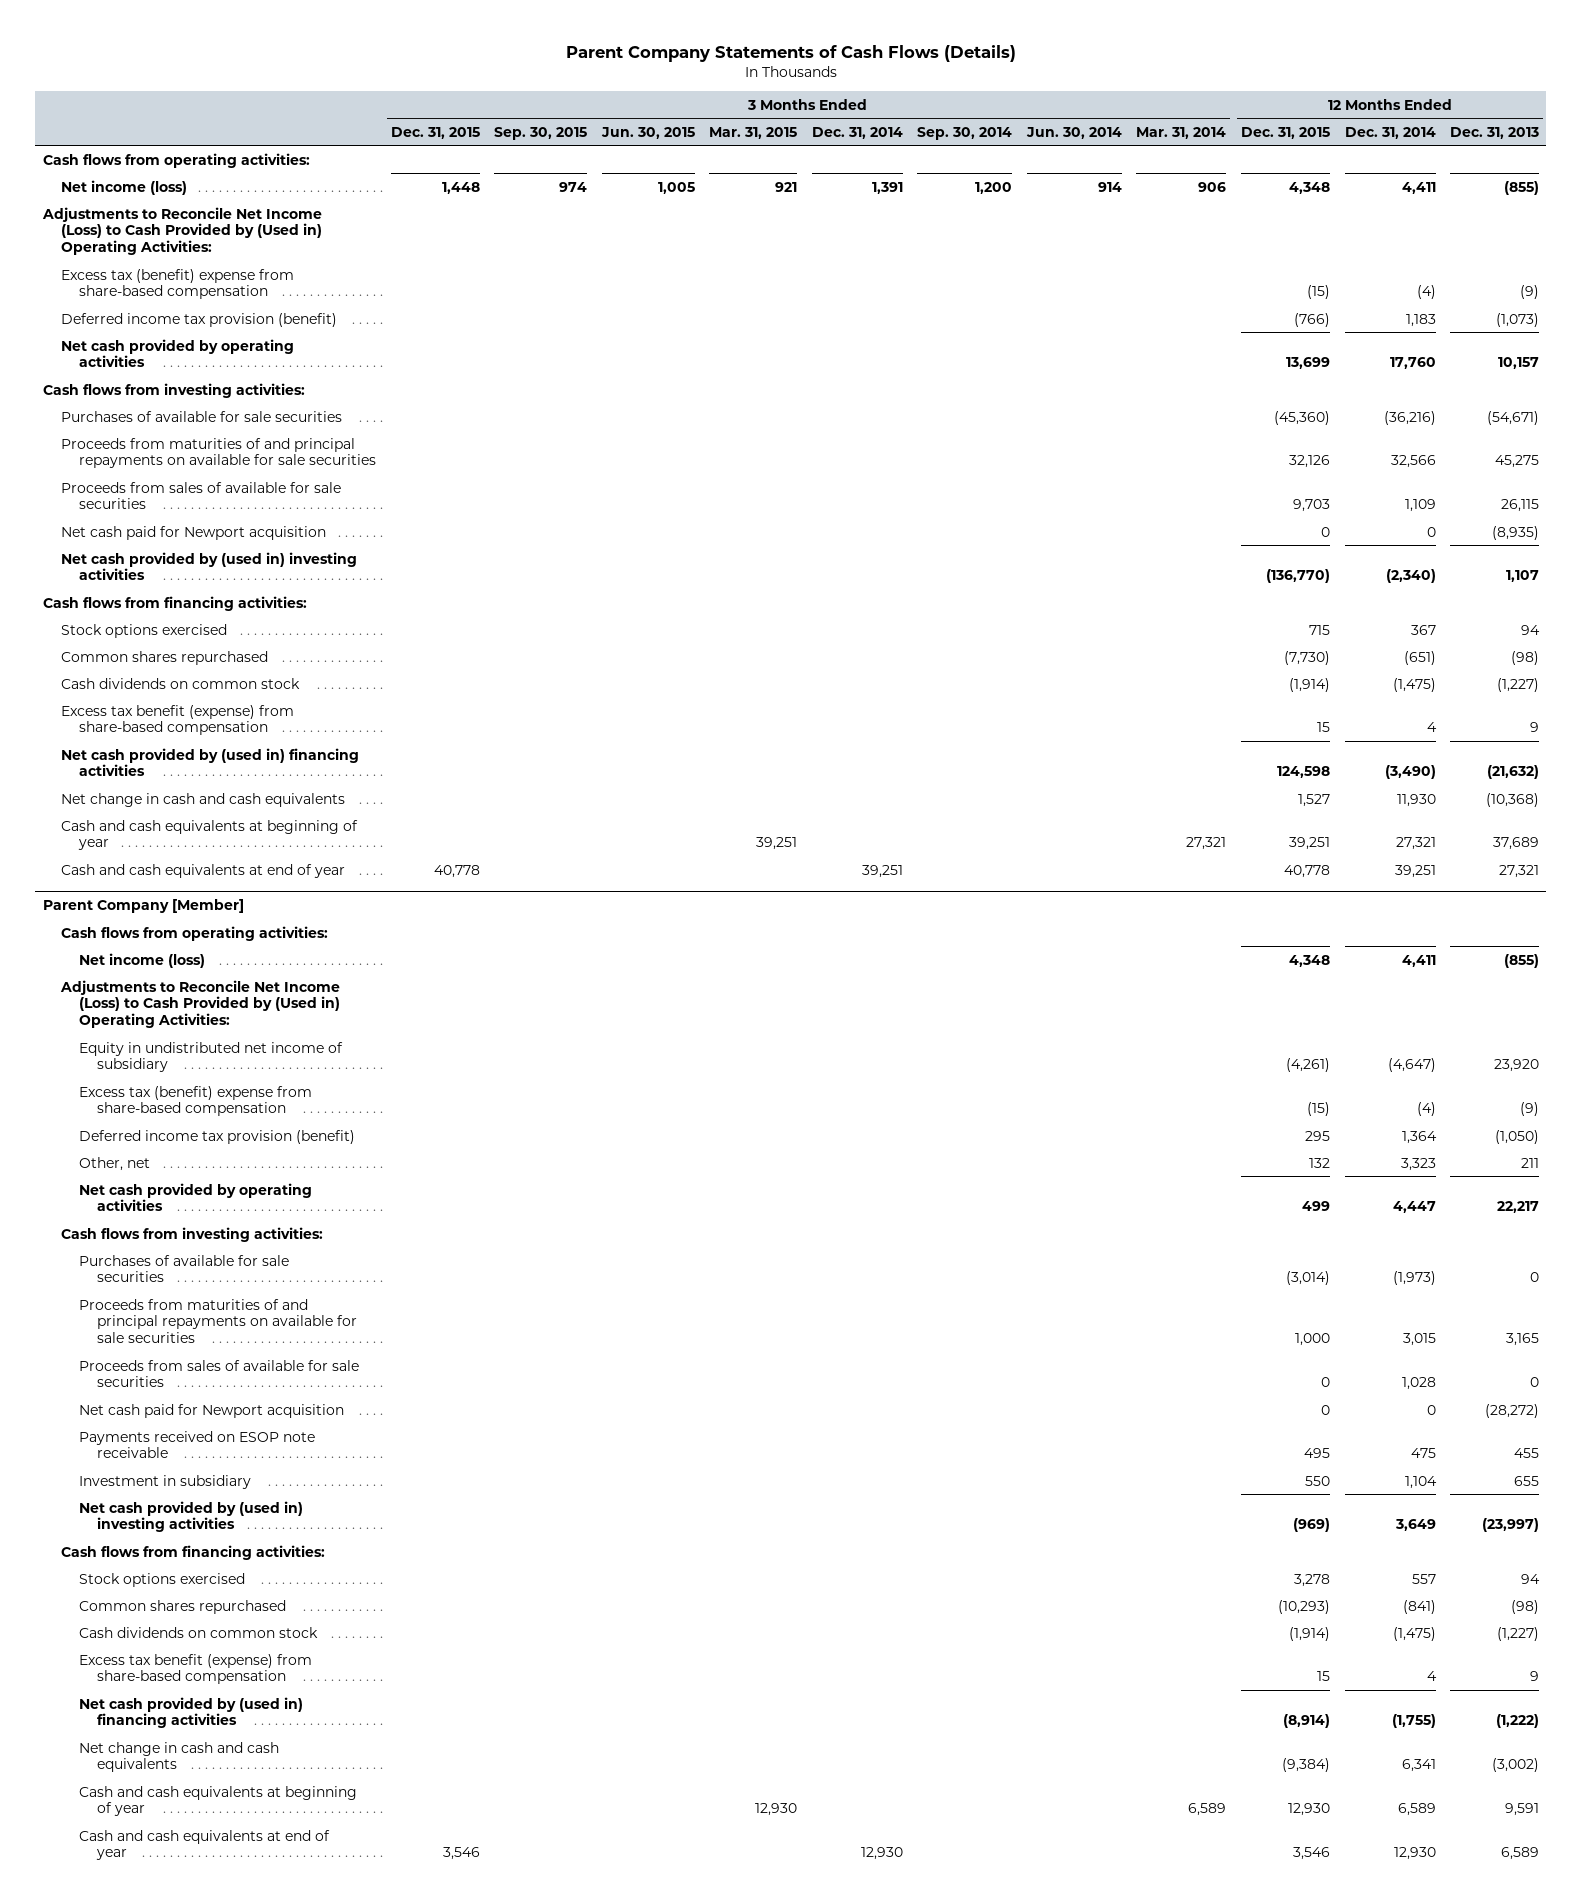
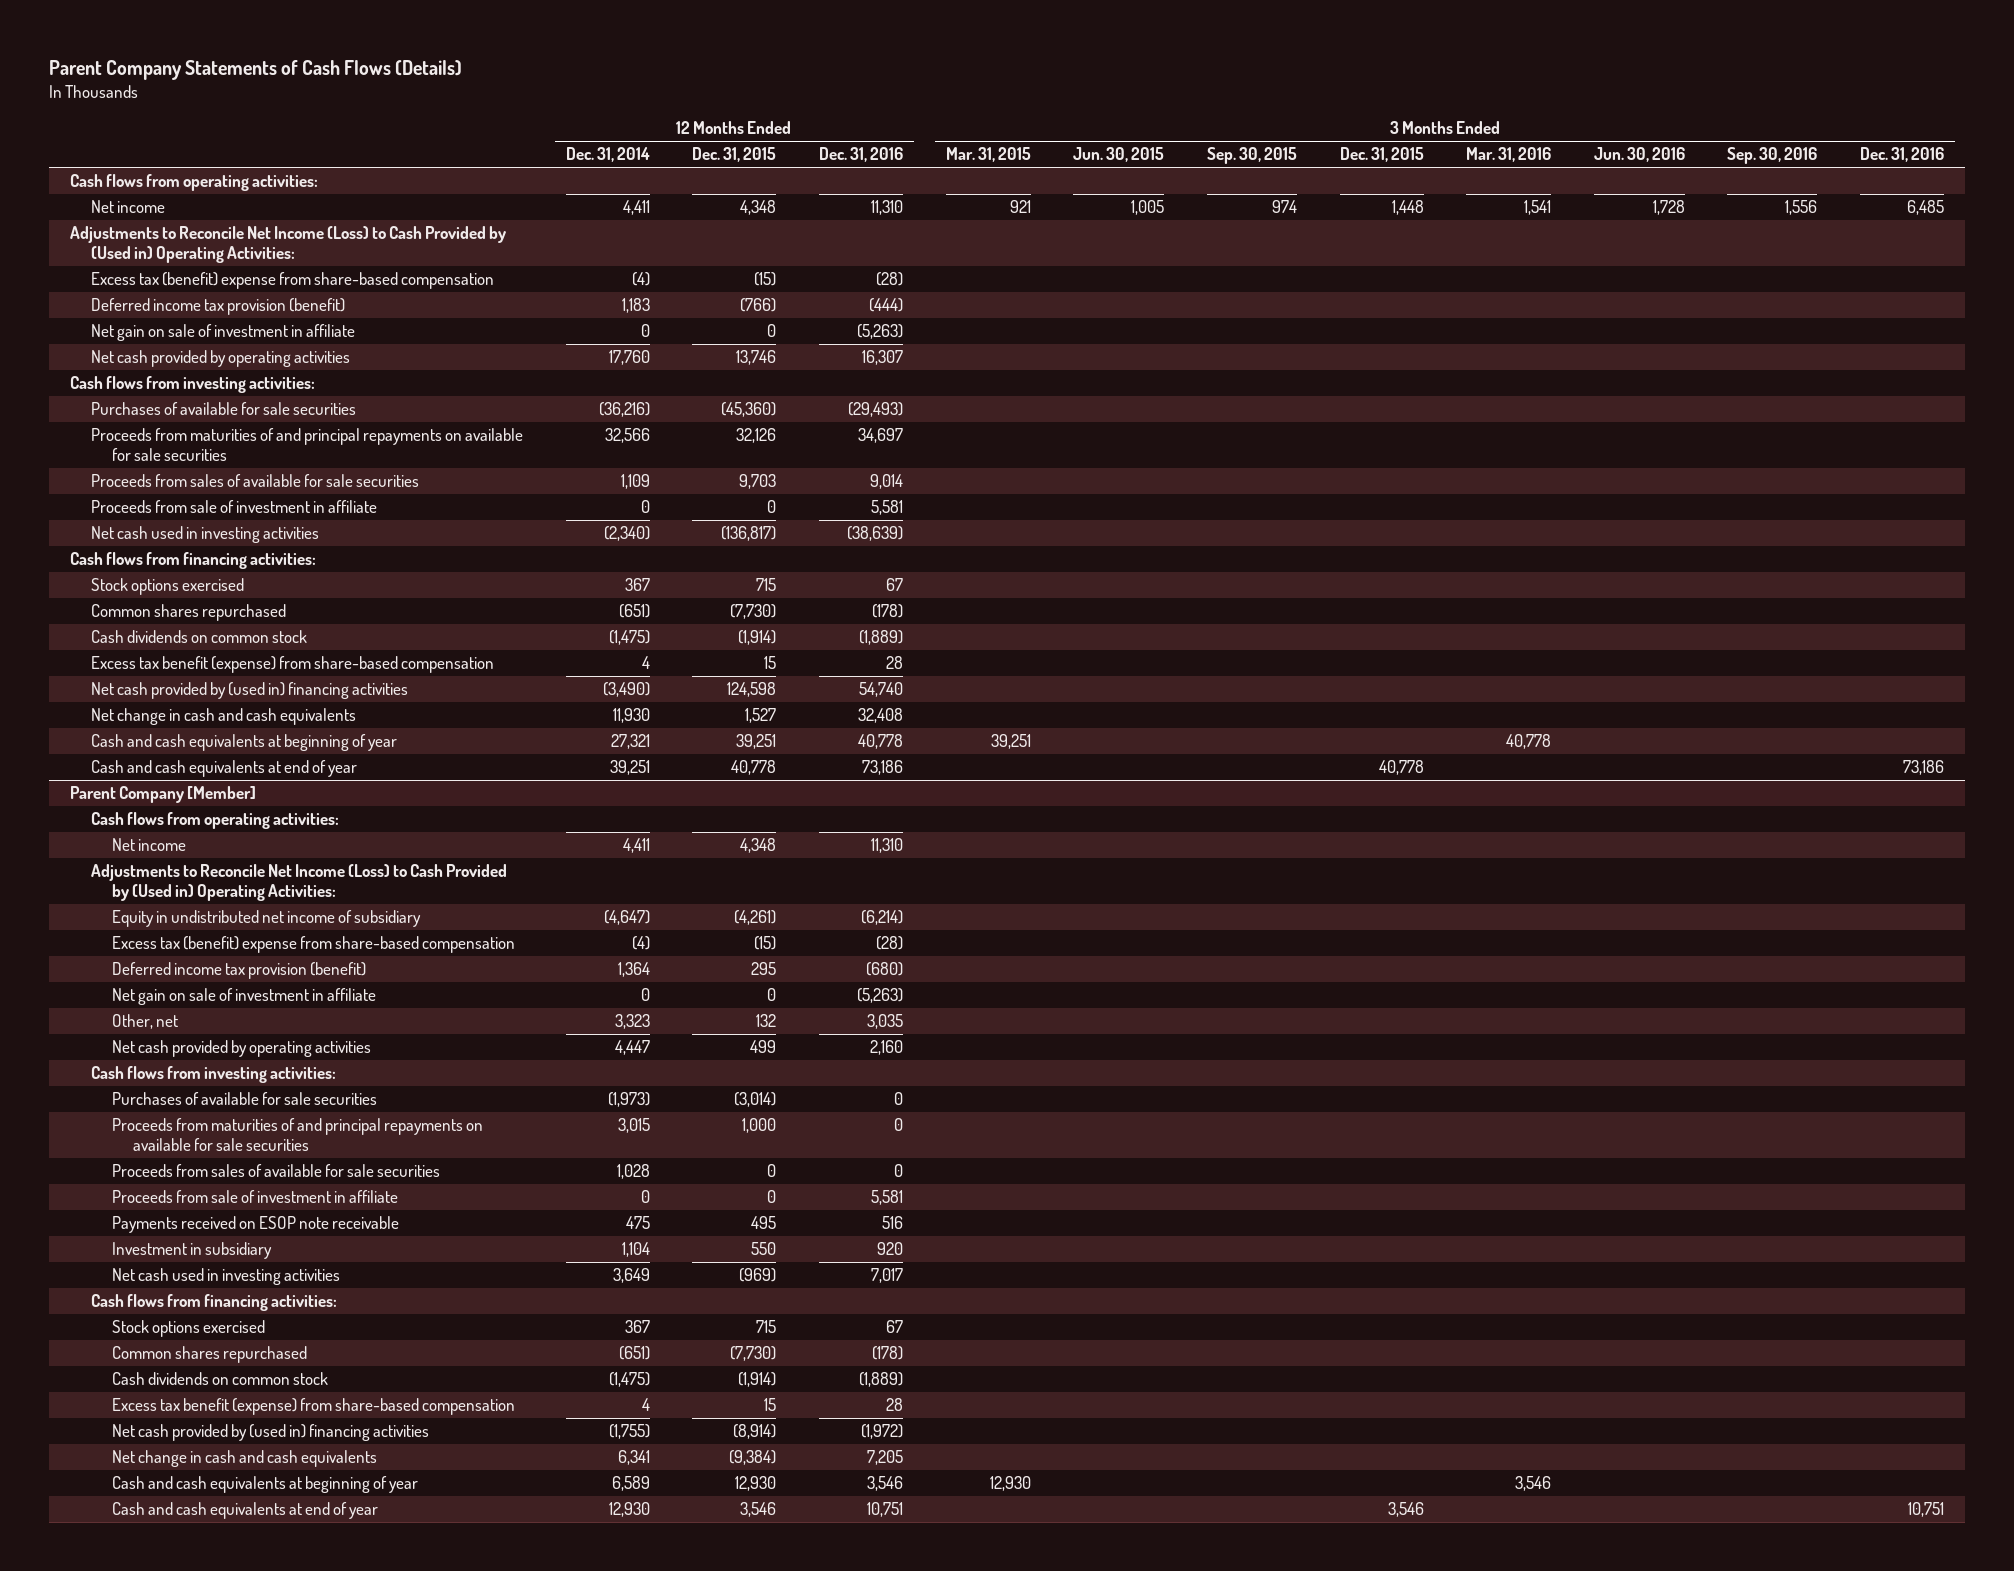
[811,126,903,139] Dec. 31, 2014 -> none
[917,126,1013,140] Sep. 30, 2014 -> none
[1025,126,1122,139] Jun. 30, 2014 -> none
[1136,126,1227,139] Mar. 31, 2014 -> none
[1450,126,1540,139] Dec. 31, 2013 -> none
none -> [818,147,903,163] Dec. 31, 2016
none -> [1466,147,1552,163] Mar. 31, 2016
none -> [1593,147,1685,163] Jun. 30, 2016
none -> [1727,147,1818,165] Sep. 30, 2016
none -> [1860,147,1945,163] Dec. 31, 2016
[60,179,187,195] Net income (loss) -> [91,200,166,214] Net income
none -> [91,324,356,342] Net gain on sale of investment in affiliate
[1285,357,1330,370] 13,699 -> [736,350,777,366] 13,746
[60,525,326,540] Net cash paid for Newport acquisition -> none
none -> [91,500,378,514] Proceeds from sale of investment in affiliate
[60,551,357,581] Net cash provided by (used in) investing activities -> [91,526,320,544] Net cash used in investing activities
[1265,569,1330,584] (136,770) -> [721,526,777,542] (136,817)
[78,952,205,968] Net income (loss) -> [111,838,186,852] Net income
none -> [111,988,376,1006] Net gain on sale of investment in affiliate
[78,1403,344,1418] Net cash paid for Newport acquisition -> none
none -> [111,1190,398,1204] Proceeds from sale of investment in affiliate
[78,1500,303,1533] Net cash provided by (used in) investing activities -> [111,1268,340,1286] Net cash used in investing activities
[1293,1573,1330,1587] 3,278 -> [756,1320,777,1334] 715
[1411,1573,1436,1584] 557 -> [624,1320,650,1334] 367
[1277,1599,1330,1614] (10,293) -> [730,1346,777,1362] (7,730)
[1402,1599,1436,1614] (841) -> [618,1346,650,1361] (651)

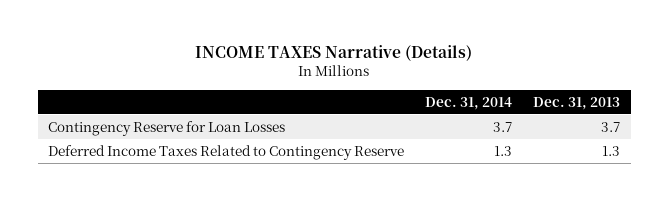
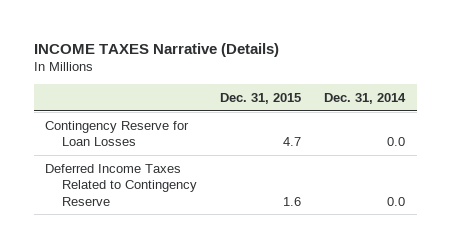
[533,96,621,110] Dec. 31, 2013 -> none
none -> [219,92,301,104] Dec. 31, 2015
[493,121,513,132] 3.7 -> [387,137,406,147] 0.0
[494,145,513,156] 1.3 -> [387,196,406,206] 0.0

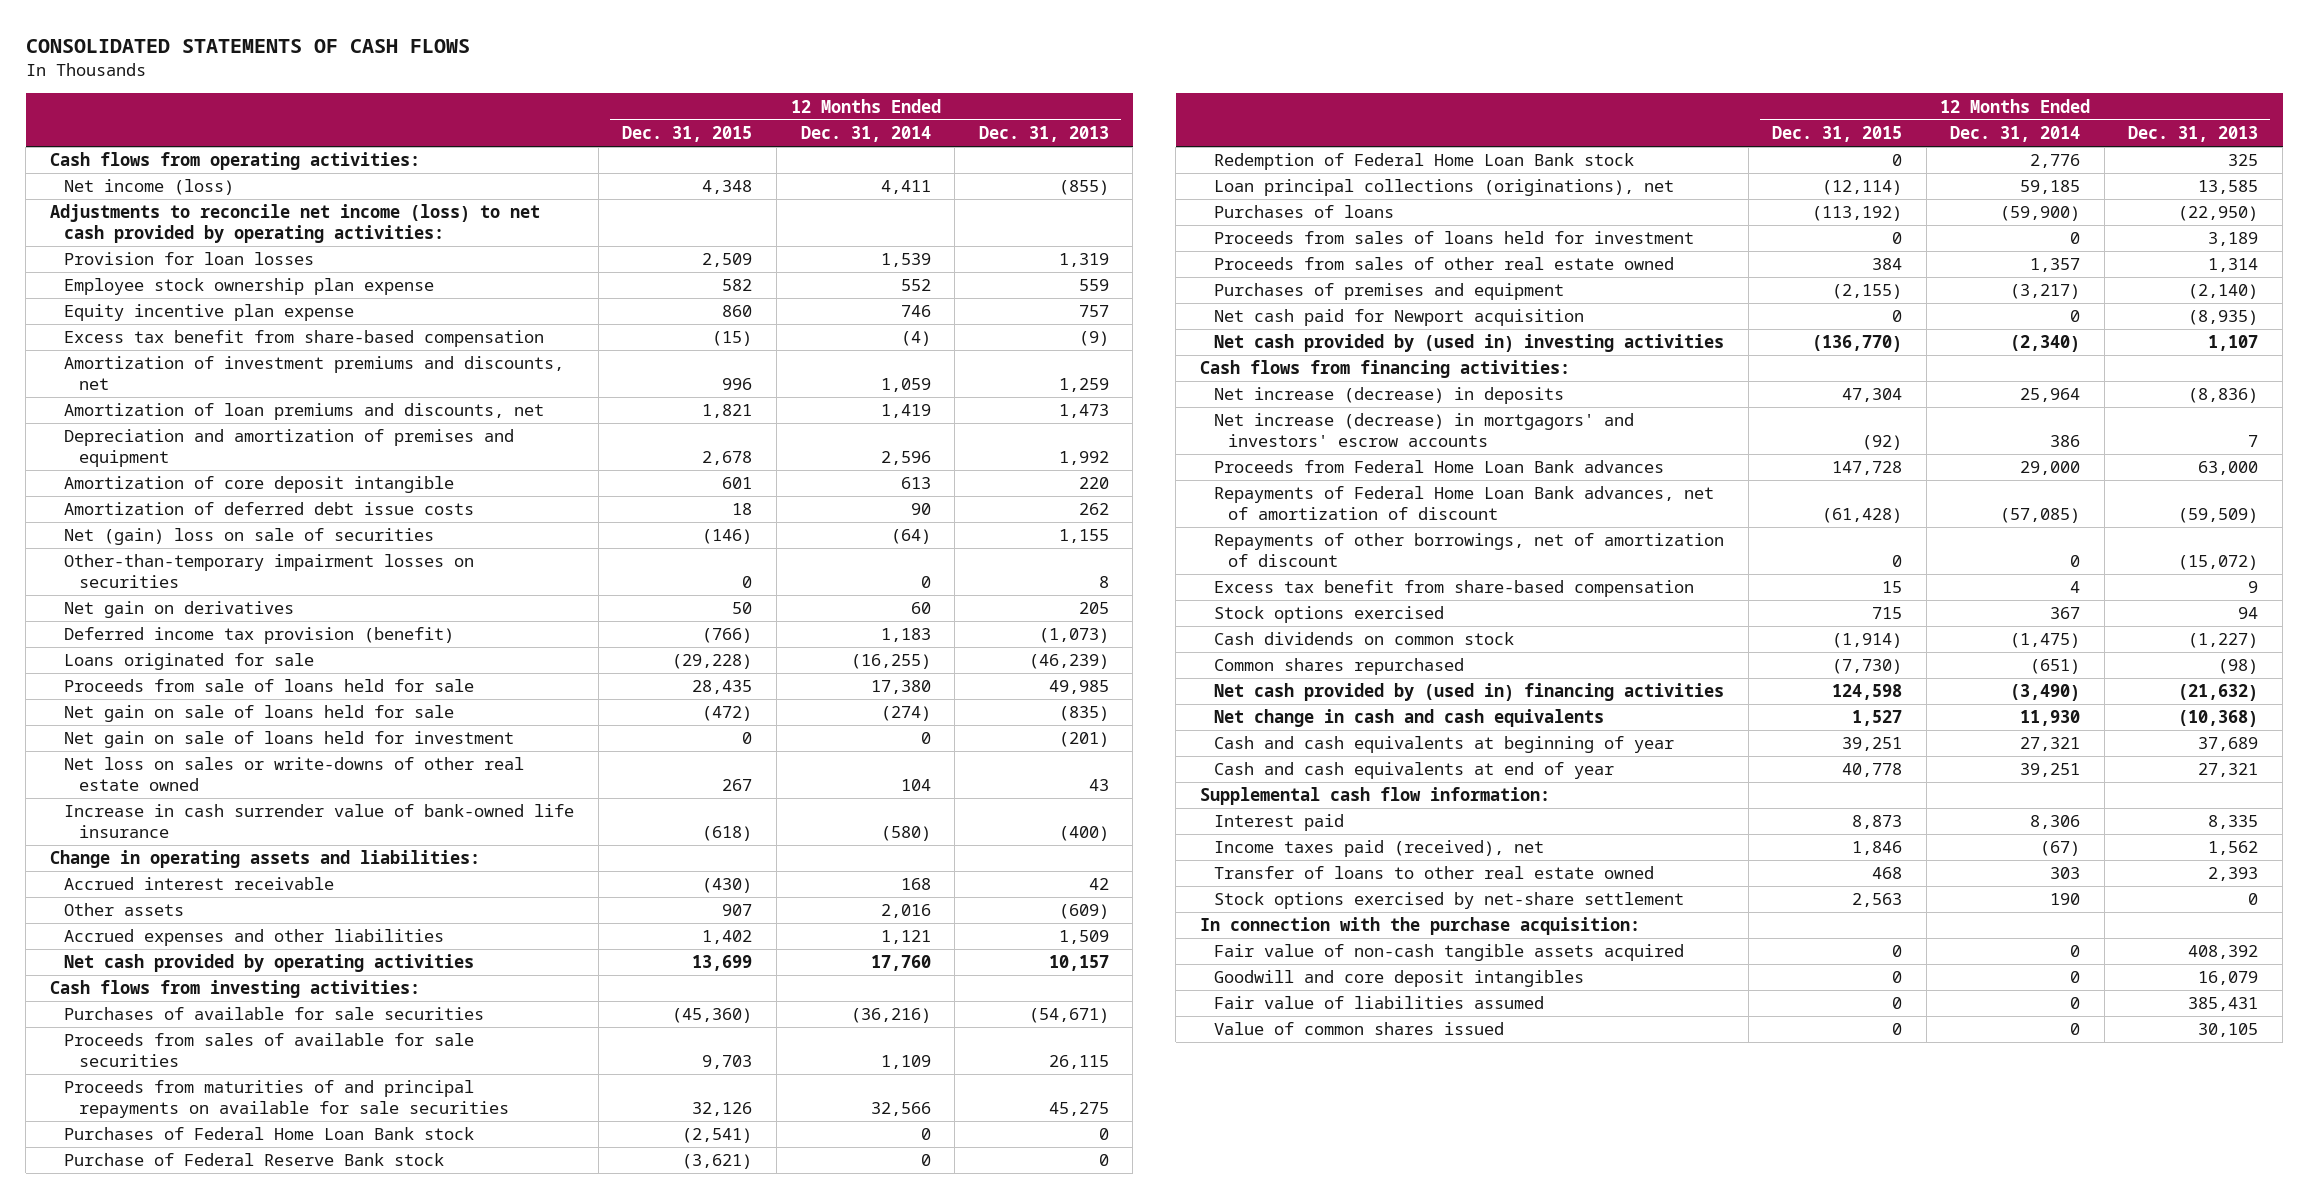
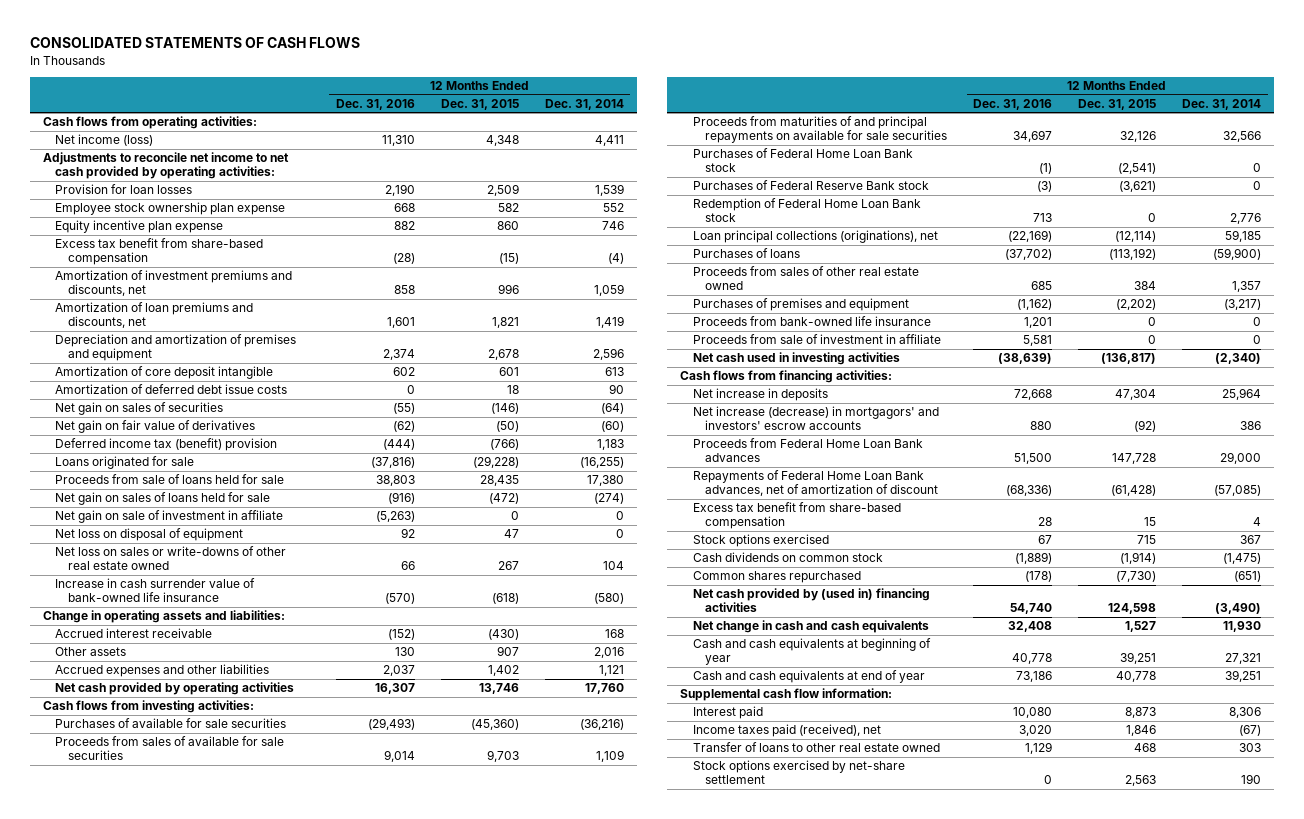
[978,126,1109,143] Dec. 31, 2013 -> none
none -> [335,98,415,110] Dec. 31, 2016
[50,204,541,243] Adjustments to reconcile net income (loss) to net cash provided by operating activities: -> [42,152,289,180] Adjustments to reconcile net income to net cash provided by operating activities:
[64,554,475,588] Other-than-temporary impairment losses on securities -> none
[64,528,435,546] Net (gain) loss on sale of securities -> [55,402,224,416] Net gain on sales of securities
[64,601,295,619] Net gain on derivatives -> [55,420,256,434] Net gain on fair value of derivatives
[732,602,753,615] 50 -> [495,421,519,433] (50)
[910,602,931,615] 60 -> [600,421,624,433] (60)
[64,627,455,645] Deferred income tax provision (benefit) -> [55,438,278,452] Deferred income tax (benefit) provision
[64,705,455,723] Net gain on sale of loans held for sale -> [55,492,271,506] Net gain on sales of loans held for sale
[64,731,515,749] Net gain on sale of loans held for investment -> [55,510,284,524] Net gain on sale of investment in affiliate
none -> [55,528,244,542] Net loss on disposal of equipment
[692,955,753,972] 13,699 -> [478,683,519,695] 13,746
[64,1153,445,1167] Purchase of Federal Reserve Bank stock -> [692,180,929,191] Purchases of Federal Reserve Bank stock
[1214,231,1695,245] Proceeds from sales of loans held for investment -> none
[1214,309,1585,327] Net cash paid for Newport acquisition -> none
[1832,284,1903,300] (2,155) -> [1116,299,1157,311] (2,202)
none -> [692,316,931,327] Proceeds from bank-owned life insurance
none -> [692,334,941,345] Proceeds from sale of investment in affiliate
[1214,334,1725,353] Net cash provided by (used in) investing activities -> [692,352,900,366] Net cash used in investing activities
[1812,335,1903,353] (136,770) -> [1101,353,1157,365] (136,817)
[1214,387,1565,405] Net increase (decrease) in deposits -> [692,388,828,402] Net increase in deposits
[1214,533,1725,567] Repayments of other borrowings, net of amortization of discount -> none
[1199,917,1640,936] In connection with the purchase acquisition: -> none
[1214,944,1685,962] Fair value of non-cash tangible assets acquired -> none
[1214,970,1585,988] Goodwill and core deposit intangibles -> none
[1214,996,1545,1010] Fair value of liabilities assumed -> none
[1214,1022,1505,1036] Value of common shares issued -> none

